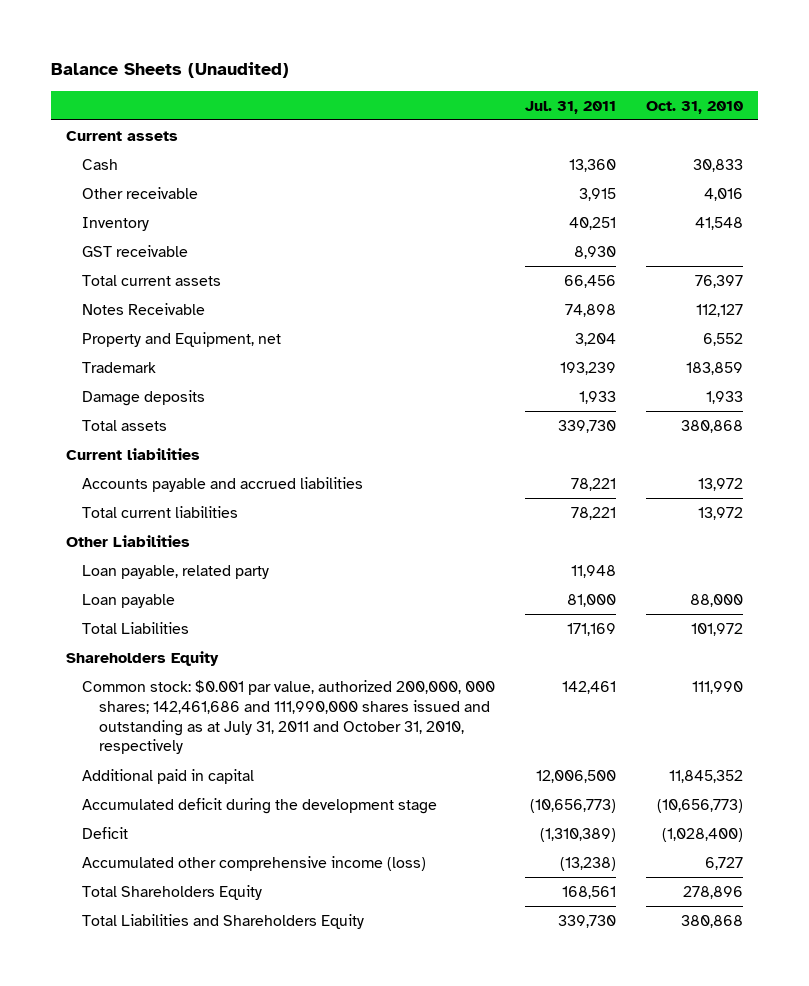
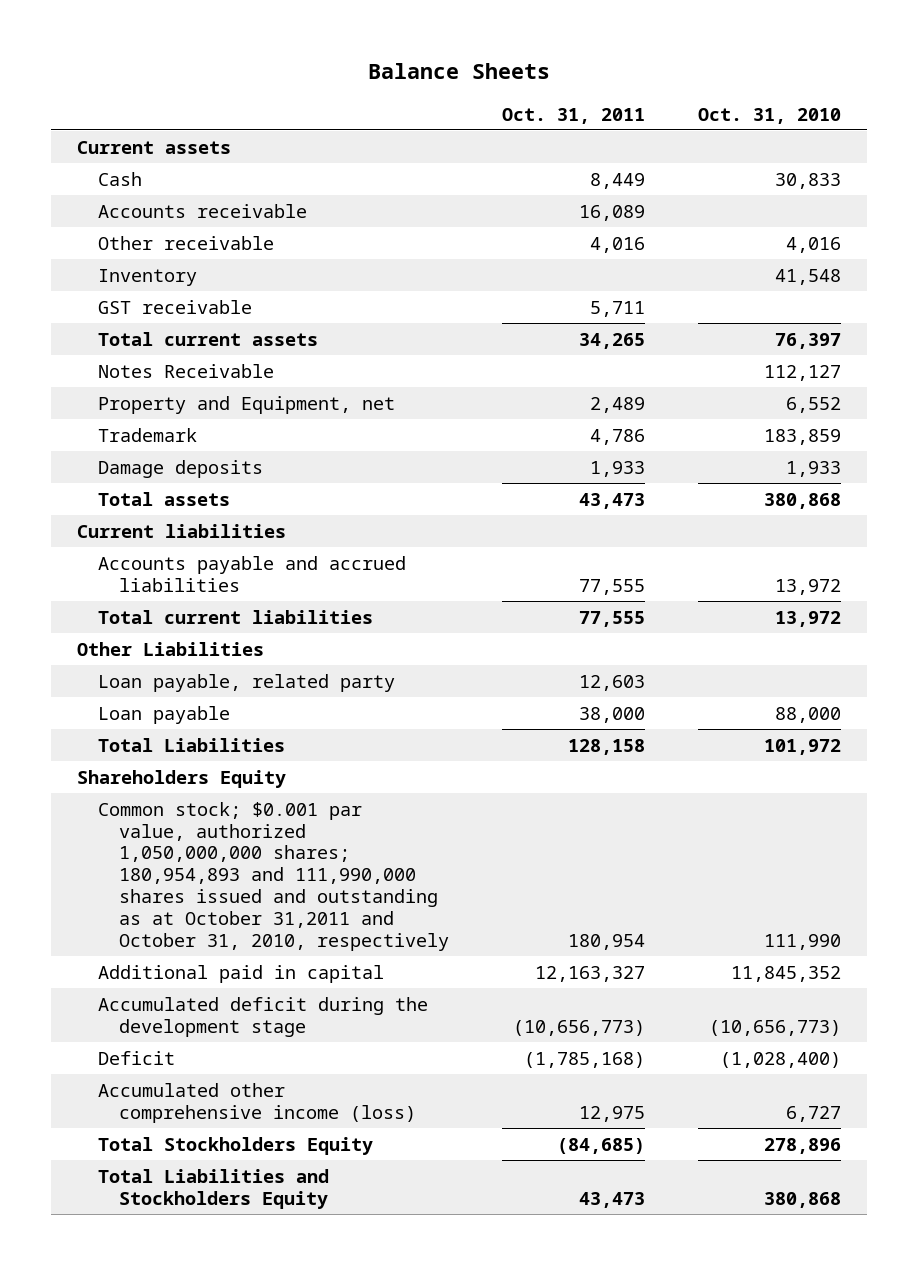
[50,62,289,79] Balance Sheets (Unaudited) -> [367,63,550,80] Balance Sheets
[525,100,617,114] Jul. 31, 2011 -> none
none -> [502,107,646,124] Oct. 31, 2011
none -> [98,203,308,218] Accounts receivable
[82,679,496,755] Common stock: $0.001 par value, authorized 200,000, 000 shares; 142,461,686 and 111,990,000 shares issued and outstanding as at July 31, 2011 and October 31, 2010, respectively -> [98,801,450,952] Common stock; $0.001 par value, authorized 1,050,000,000 shares; 180,954,893 and 111,990,000 shares issued and outstanding as at October 31,2011 and October 31, 2010, respectively
[82,884,263,900] Total Shareholders Equity -> [98,1136,374,1155] Total Stockholders Equity
[82,913,365,929] Total Liabilities and Shareholders Equity -> [98,1168,330,1209] Total Liabilities and Stockholders Equity

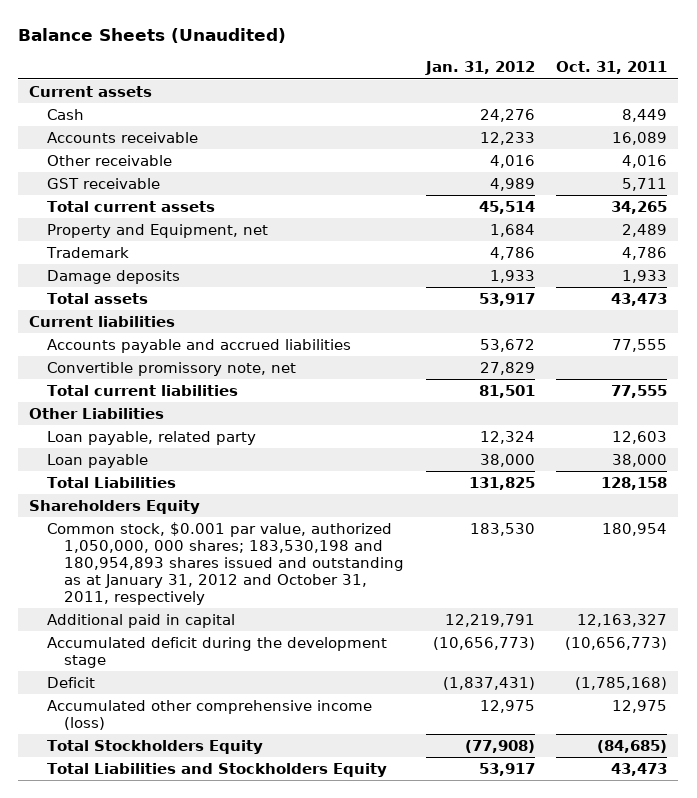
[367,63,550,80] Balance Sheets -> [18,27,287,43] Balance Sheets (Unaudited)
[697,107,841,124] Oct. 31, 2010 -> none
none -> [424,61,535,76] Jan. 31, 2012
[98,268,198,286] Inventory -> none
[98,363,275,378] Notes Receivable -> none
none -> [46,361,296,376] Convertible promissory note, net
[98,801,450,952] Common stock; $0.001 par value, authorized 1,050,000,000 shares; 180,954,893 and 111,990,000 shares issued and outstanding as at October 31,2011 and October 31, 2010, respectively -> [46,521,405,605] Common stock, $0.001 par value, authorized 1,050,000, 000 shares; 183,530,198 and 180,954,893 shares issued and outstanding as at January 31, 2012 and October 31, 2011, respectively

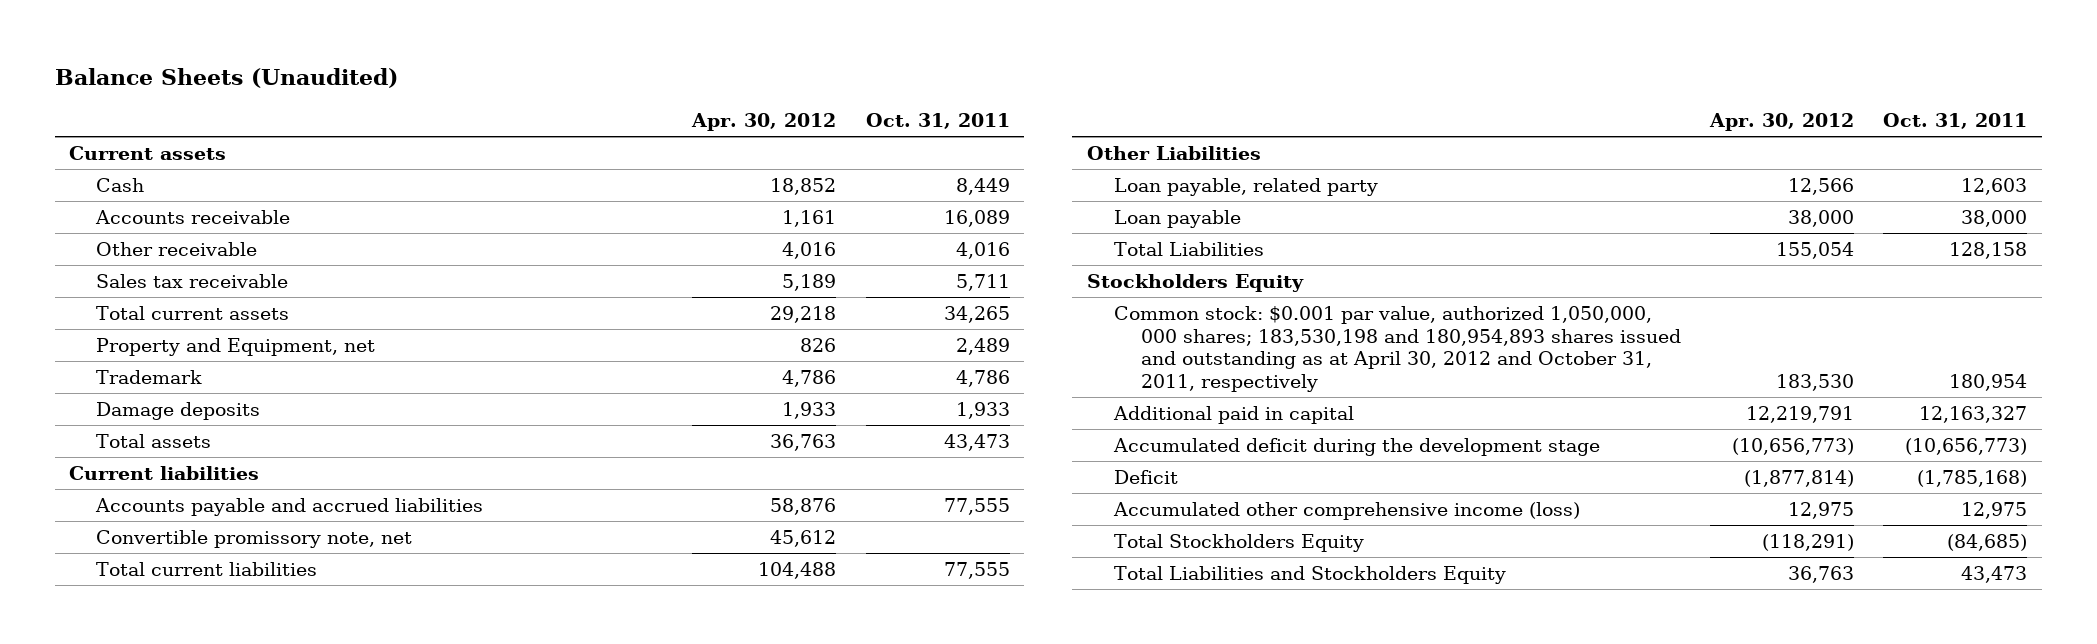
[424,61,535,76] Jan. 31, 2012 -> none
none -> [691,112,837,131] Apr. 30, 2012
[46,177,160,189] GST receivable -> [96,274,289,289] Sales tax receivable
[29,499,201,514] Shareholders Equity -> [1086,274,1304,293] Stockholders Equity
[46,521,405,605] Common stock, $0.001 par value, authorized 1,050,000, 000 shares; 183,530,198 and 180,954,893 shares issued and outstanding as at January 31, 2012 and October 31, 2011, respectively -> [1113,306,1681,392] Common stock: $0.001 par value, authorized 1,050,000, 000 shares; 183,530,198 and 180,954,893 shares issued and outstanding as at April 30, 2012 and October 31, 2011, respectively

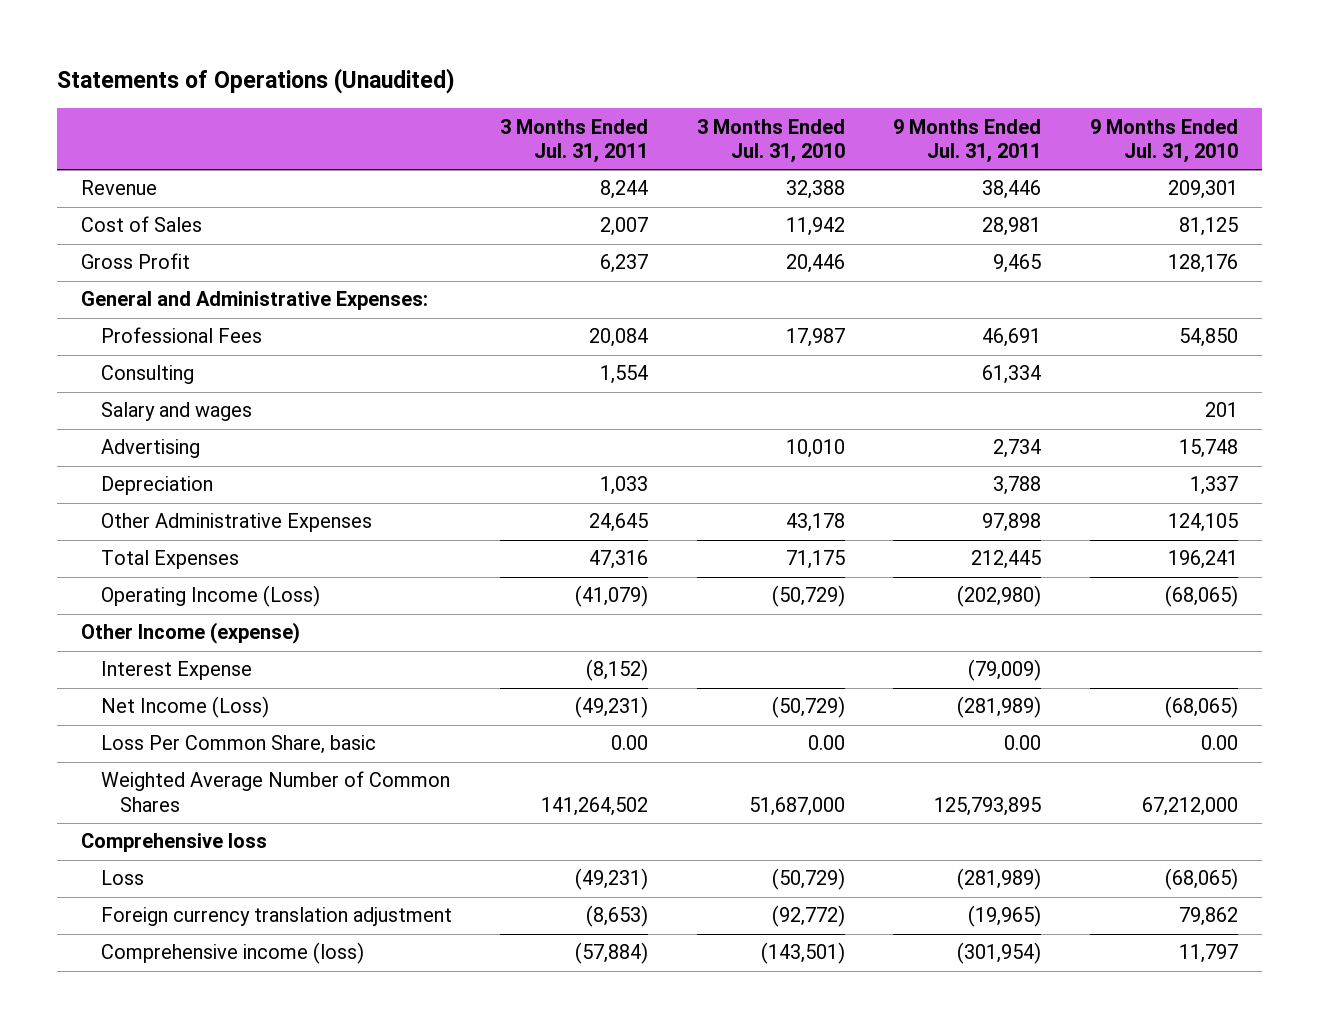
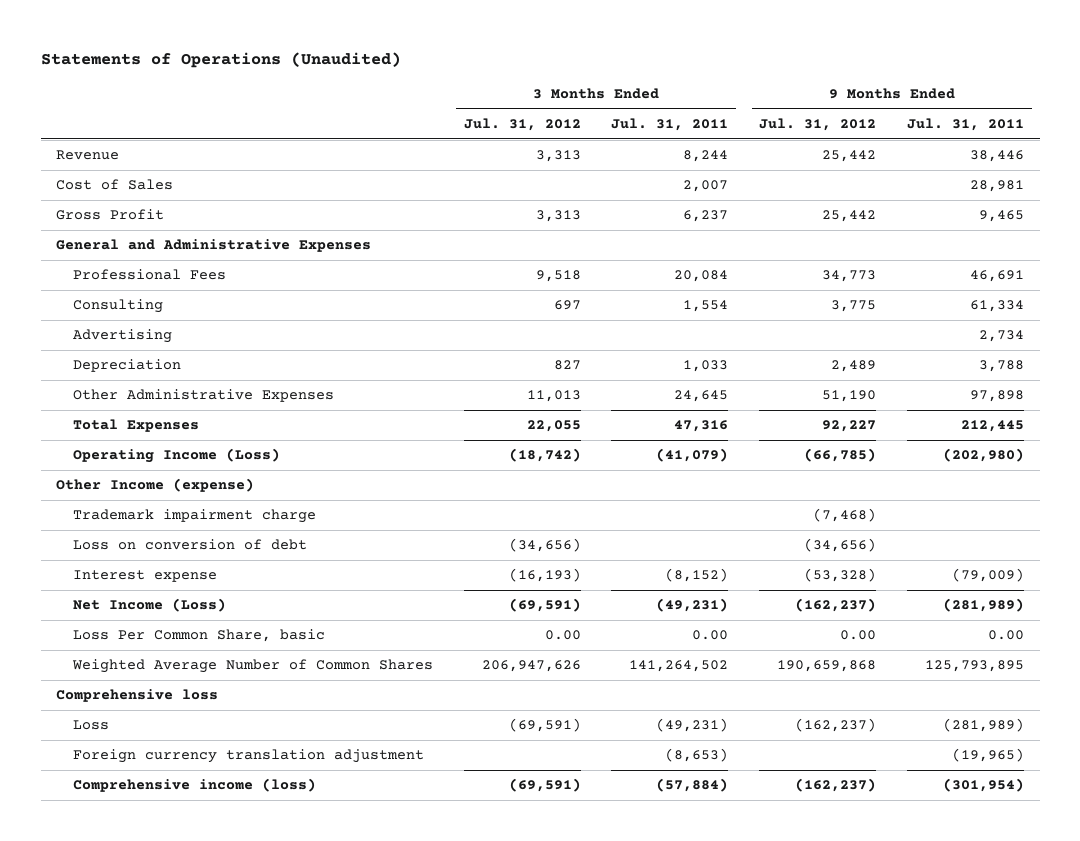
[696,118,845,164] 3 Months Ended Jul. 31, 2010 -> none
[1089,118,1238,164] 9 Months Ended Jul. 31, 2010 -> none
none -> [463,118,581,132] Jul. 31, 2012
none -> [759,118,877,132] Jul. 31, 2012
[81,291,429,311] General and Administrative Expenses: -> [56,239,372,253] General and Administrative Expenses
[100,402,252,422] Salary and wages -> none
none -> [72,509,316,524] Trademark impairment charge
none -> [72,539,307,551] Loss on conversion of debt
[100,661,252,681] Interest Expense -> [72,570,217,583] Interest expense

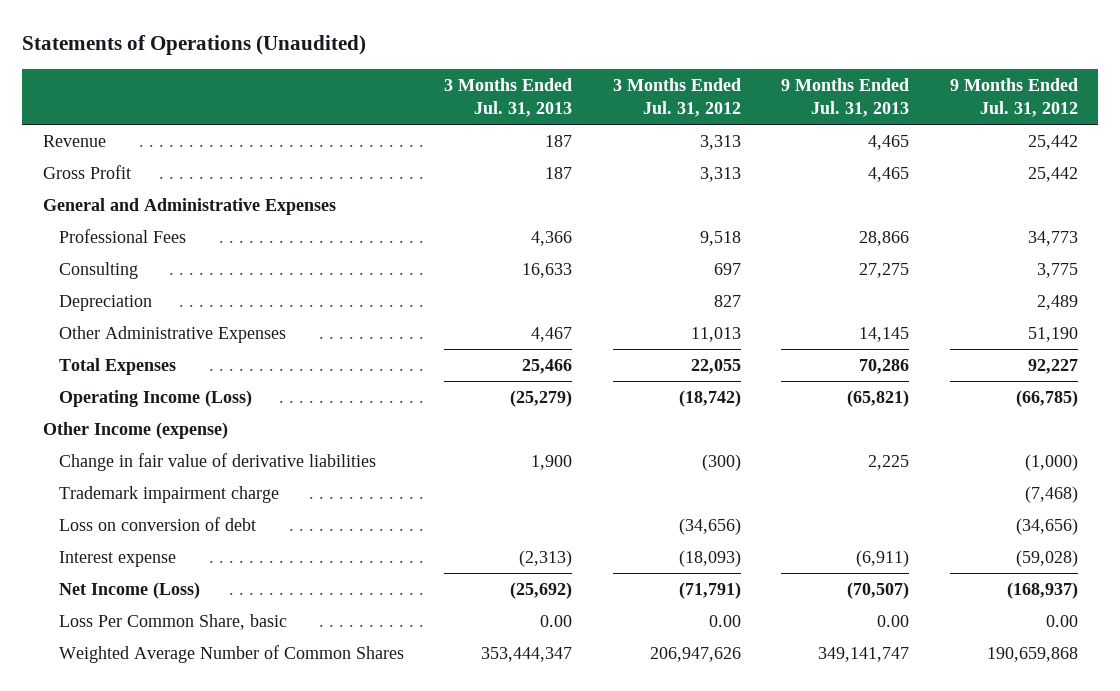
[611,118,729,132] Jul. 31, 2011 -> none
[907,118,1025,132] Jul. 31, 2011 -> none
none -> [444,77,573,117] 3 Months Ended Jul. 31, 2013
none -> [781,77,910,117] 9 Months Ended Jul. 31, 2013
[56,179,174,191] Cost of Sales -> none
[72,329,172,344] Advertising -> none
none -> [58,453,376,472] Change in fair value of derivative liabilities
[508,568,581,583] (16,193) -> [678,550,741,568] (18,093)
[804,568,877,583] (53,328) -> [1015,550,1078,568] (59,028)
[508,598,581,613] (69,591) -> [678,582,741,600] (71,791)
[795,598,877,613] (162,237) -> [1006,582,1078,600] (168,937)
[56,689,219,703] Comprehensive loss -> none
[72,720,109,731] Loss -> none
[72,749,424,764] Foreign currency translation adjustment -> none
[72,778,316,793] Comprehensive income (loss) -> none

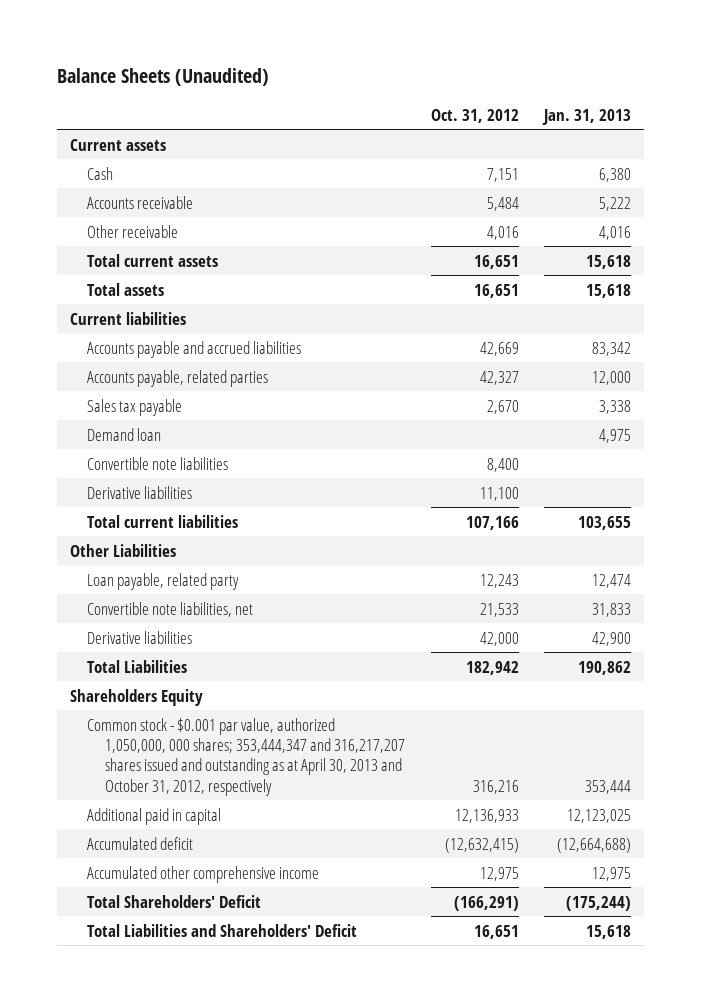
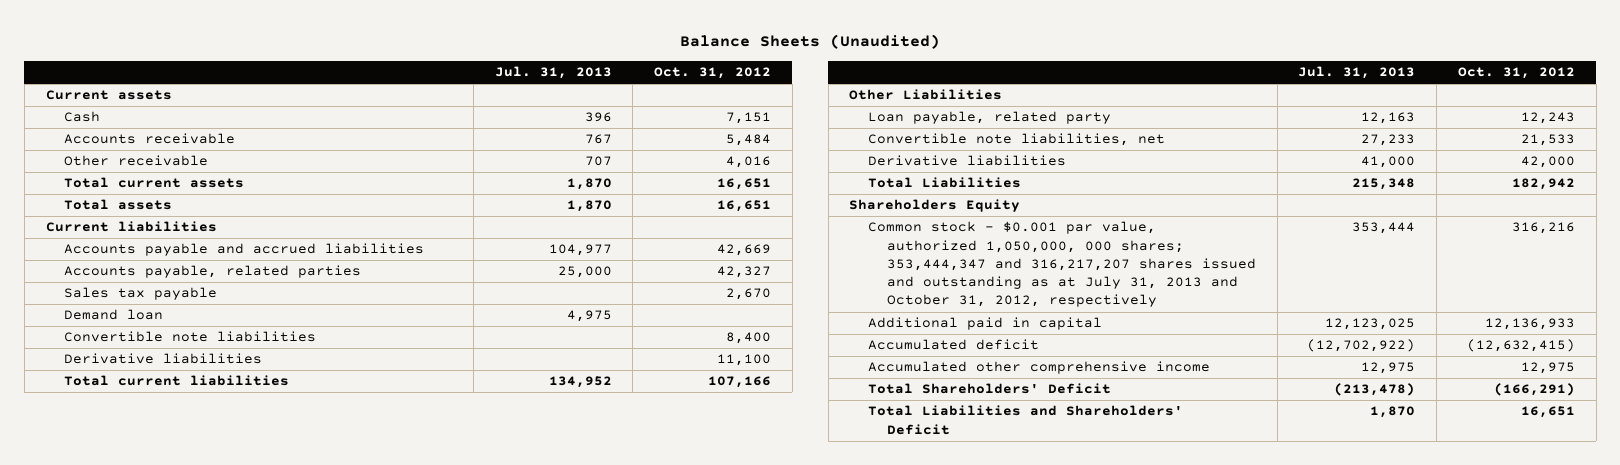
[542,109,632,126] Jan. 31, 2013 -> none
none -> [494,66,612,80] Jul. 31, 2013
[87,717,406,796] Common stock - $0.001 par value, authorized 1,050,000, 000 shares; 353,444,347 and 316,217,207 shares issued and outstanding as at April 30, 2013 and October 31, 2012, respectively -> [868,221,1256,308] Common stock - $0.001 par value, authorized 1,050,000, 000 shares; 353,444,347 and 316,217,207 shares issued and outstanding as at July 31, 2013 and October 31, 2012, respectively

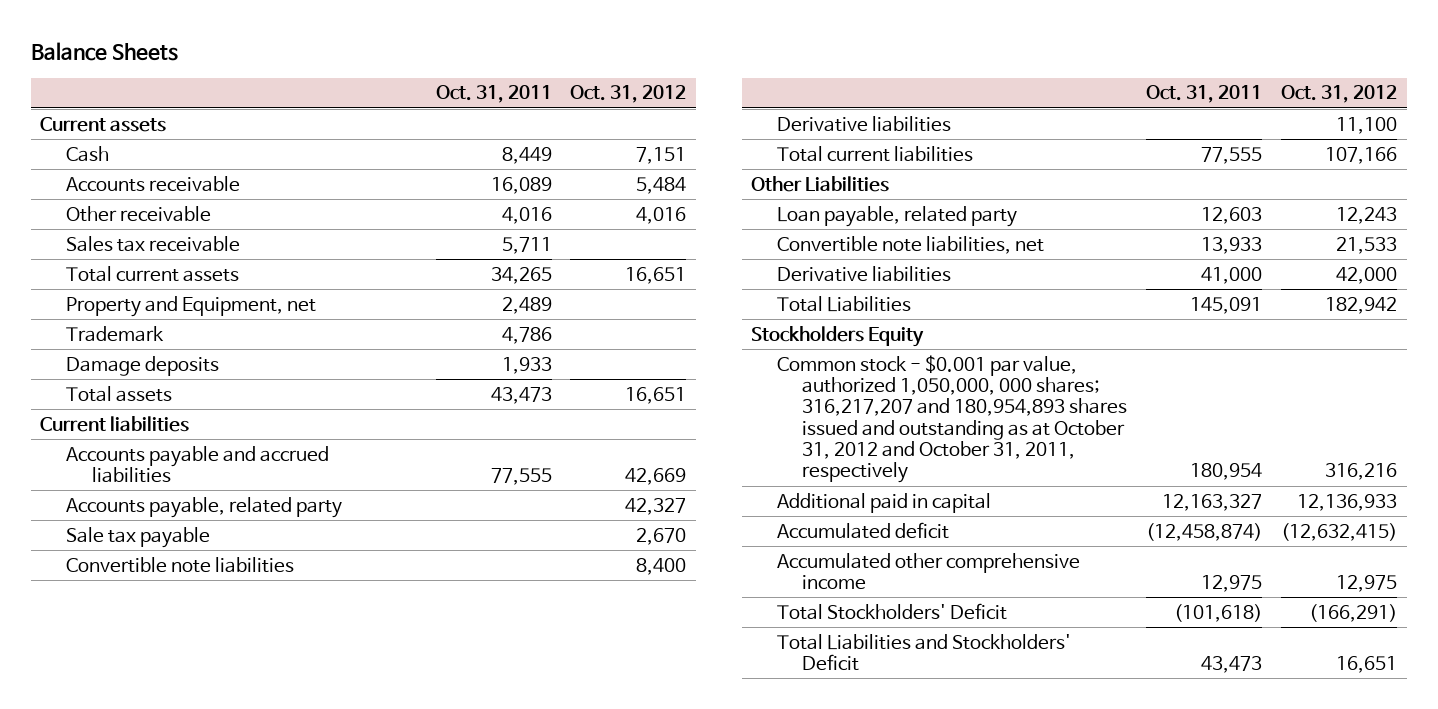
[680,34,941,50] Balance Sheets (Unaudited) -> [30,42,178,62] Balance Sheets
[494,66,612,80] Jul. 31, 2013 -> none
none -> [435,85,552,104] Oct. 31, 2011
none -> [66,235,241,252] Sales tax receivable
none -> [66,295,317,317] Property and Equipment, net
none -> [66,325,165,342] Trademark
none -> [66,355,220,376] Damage deposits
[64,309,164,321] Demand loan -> none
[64,265,362,279] Accounts payable, related parties -> [66,496,343,518] Accounts payable, related party
[64,287,218,301] Sales tax payable -> [66,526,211,548] Sale tax payable
[849,199,1021,213] Shareholders Equity -> [751,325,925,347] Stockholders Equity
[868,221,1256,308] Common stock - $0.001 par value, authorized 1,050,000, 000 shares; 353,444,347 and 316,217,207 shares issued and outstanding as at July 31, 2013 and October 31, 2012, respectively -> [776,354,1128,484] Common stock - $0.001 par value, authorized 1,050,000, 000 shares; 316,217,207 and 180,954,893 shares issued and outstanding as at October 31, 2012 and October 31, 2011, respectively
[868,383,1112,395] Total Shareholders' Deficit -> [776,602,1007,620] Total Stockholders' Deficit
[868,405,1184,435] Total Liabilities and Shareholders' Deficit -> [776,633,1071,671] Total Liabilities and Stockholders' Deficit

